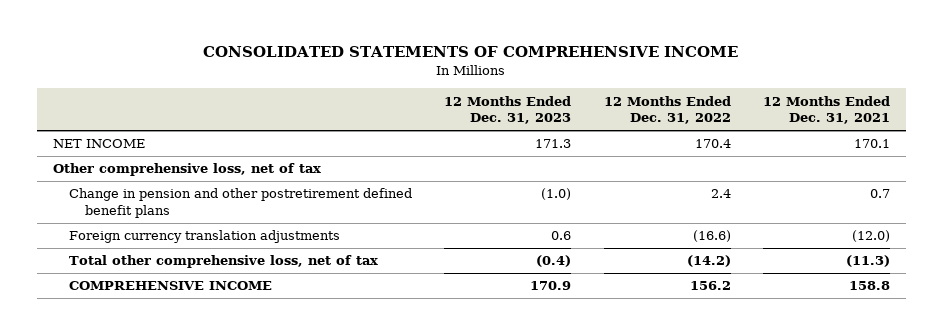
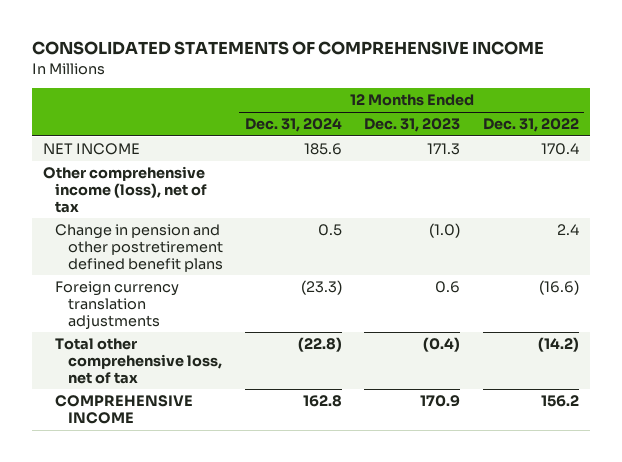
[762,95,890,125] 12 Months Ended Dec. 31, 2021 -> none
none -> [244,118,342,133] Dec. 31, 2024
[52,163,321,177] Other comprehensive loss, net of tax -> [42,166,208,213] Other comprehensive income (loss), net of tax

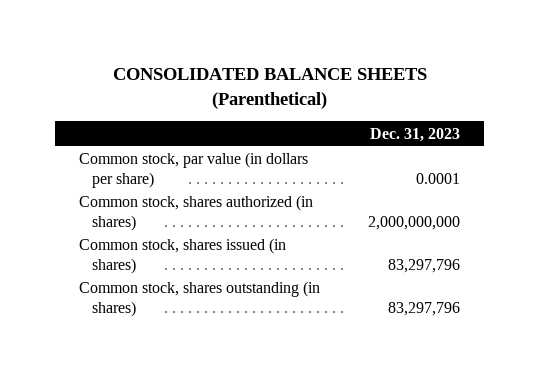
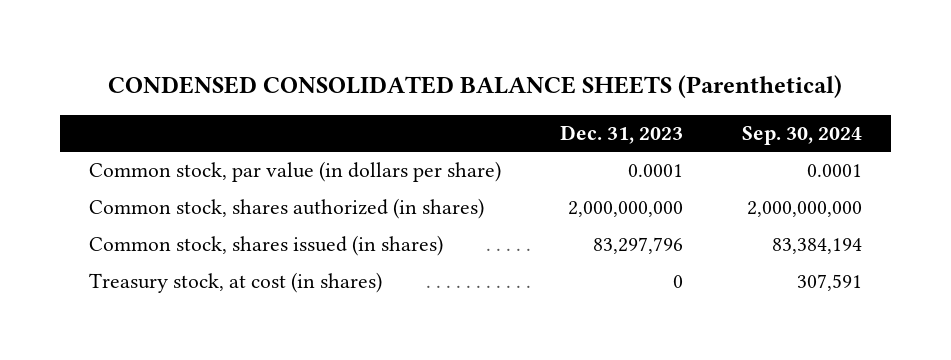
[112,68,427,110] CONSOLIDATED BALANCE SHEETS (Parenthetical) -> [108,75,843,99] CONDENSED CONSOLIDATED BALANCE SHEETS (Parenthetical)
none -> [741,125,862,145] Sep. 30, 2024
[79,281,321,317] Common stock, shares outstanding (in shares) -> none
none -> [89,272,383,294] Treasury stock, at cost (in shares)

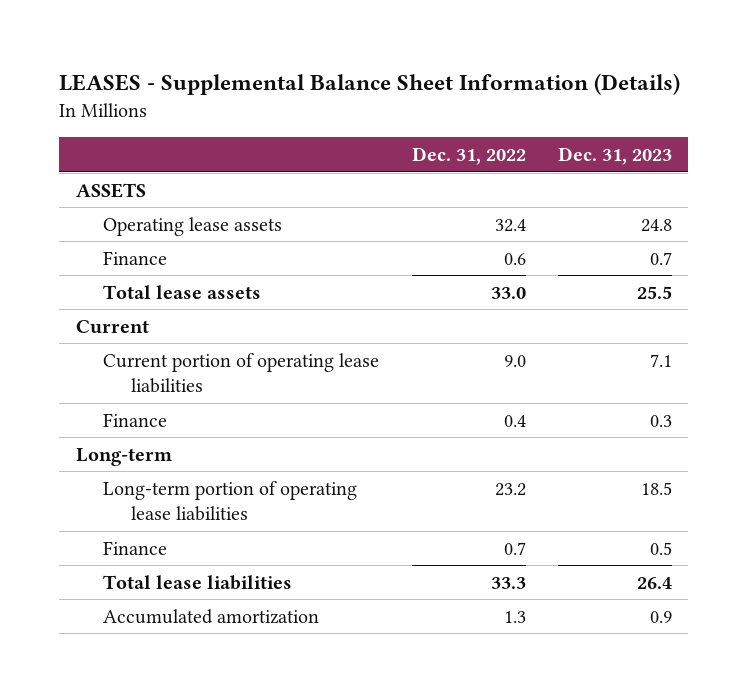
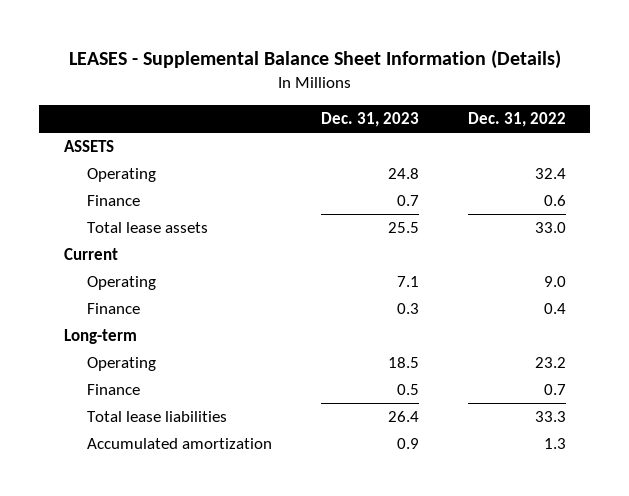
[103,216,283,236] Operating lease assets -> [86,168,156,183] Operating
[103,352,380,394] Current portion of operating lease liabilities -> [86,276,156,291] Operating
[103,480,358,522] Long-term portion of operating lease liabilities -> [86,357,156,372] Operating

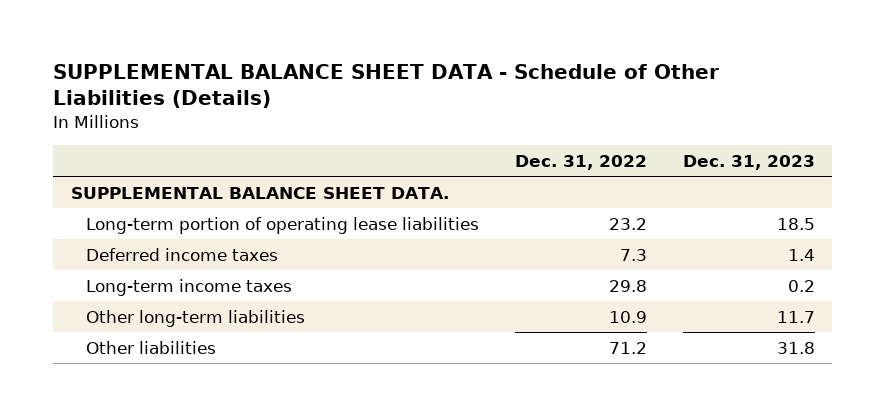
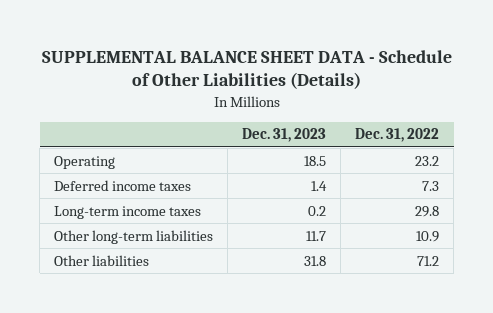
[71,186,450,199] SUPPLEMENTAL BALANCE SHEET DATA. -> none
[85,216,479,234] Long-term portion of operating lease liabilities -> [54,155,116,169] Operating

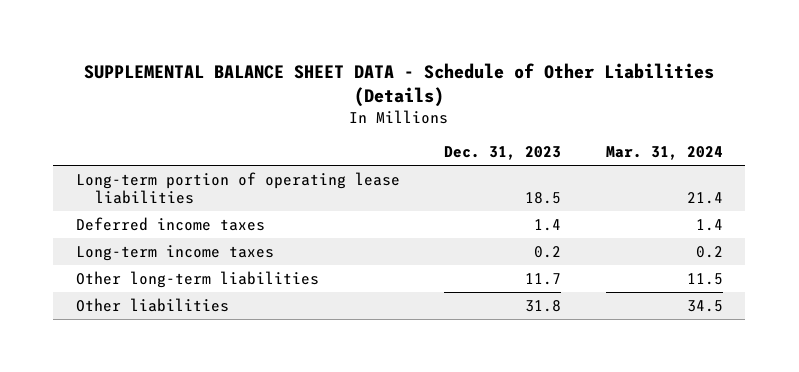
[355,128,440,143] Dec. 31, 2022 -> none
none -> [605,146,723,161] Mar. 31, 2024
[54,155,116,169] Operating -> [75,171,400,205] Long-term portion of operating lease liabilities

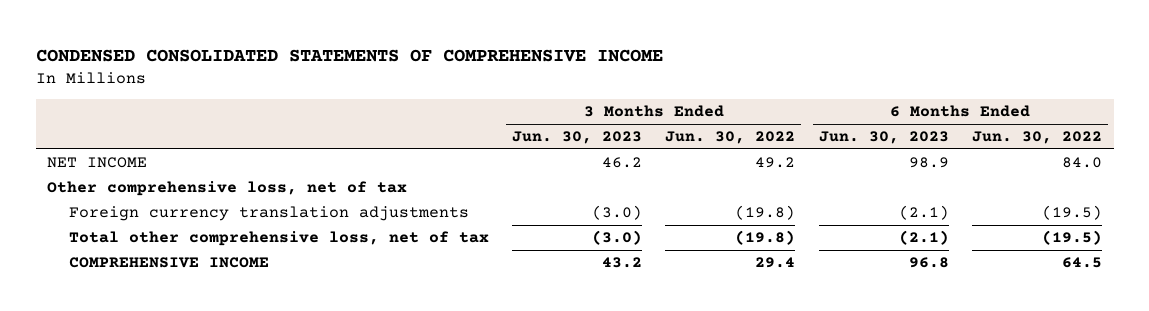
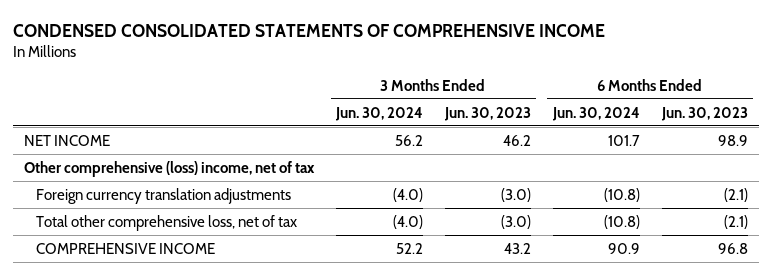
[665,131,796,145] Jun. 30, 2022 -> none
[972,131,1103,145] Jun. 30, 2022 -> none
none -> [334,106,423,121] Jun. 30, 2024
none -> [551,106,640,121] Jun. 30, 2024
[47,181,408,197] Other comprehensive loss, net of tax -> [24,160,316,177] Other comprehensive (loss) income, net of tax

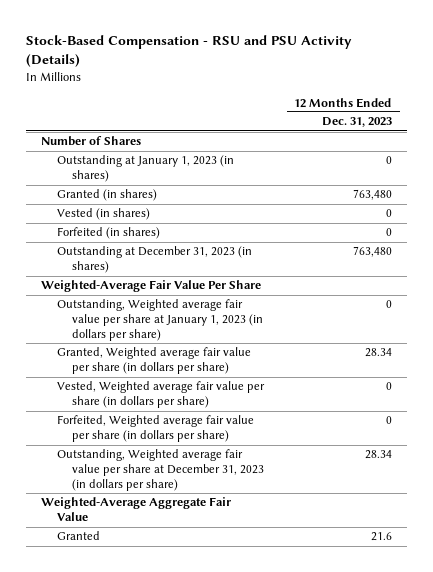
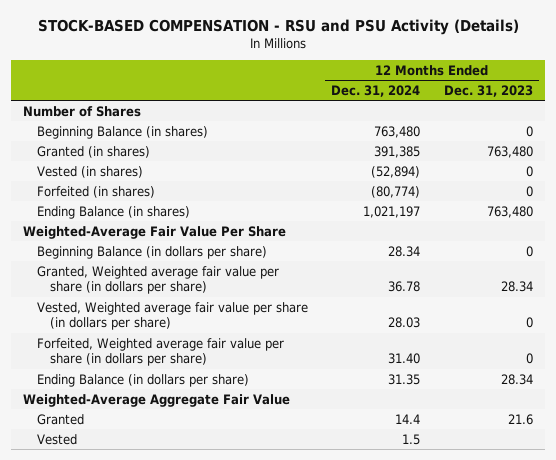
[25,34,352,68] Stock-Based Compensation - RSU and PSU Activity (Details) -> [38,18,520,35] STOCK-BASED COMPENSATION - RSU and PSU Activity (Details)
none -> [331,84,421,97] Dec. 31, 2024
[56,155,234,183] Outstanding at January 1, 2023 (in shares) -> [36,125,208,139] Beginning Balance (in shares)
[56,246,252,274] Outstanding at December 31, 2023 (in shares) -> [36,205,190,219] Ending Balance (in shares)
[56,299,264,342] Outstanding, Weighted average fair value per share at January 1, 2023 (in dollars per share) -> [36,245,267,259] Beginning Balance (in dollars per share)
[56,449,265,492] Outstanding, Weighted average fair value per share at December 31, 2023 (in dollars per share) -> [36,373,249,387] Ending Balance (in dollars per share)
none -> [36,433,77,445] Vested

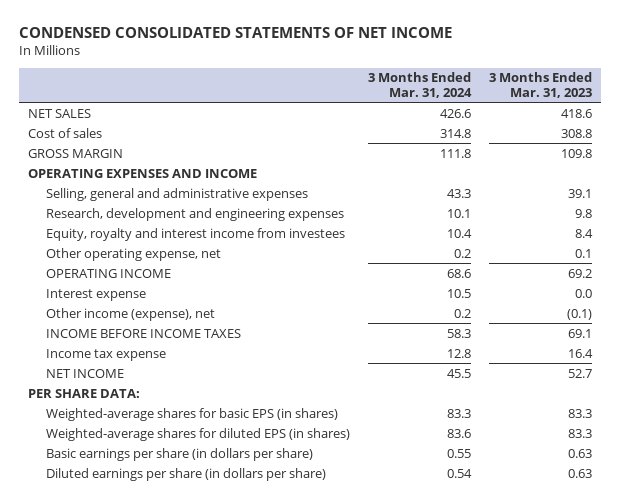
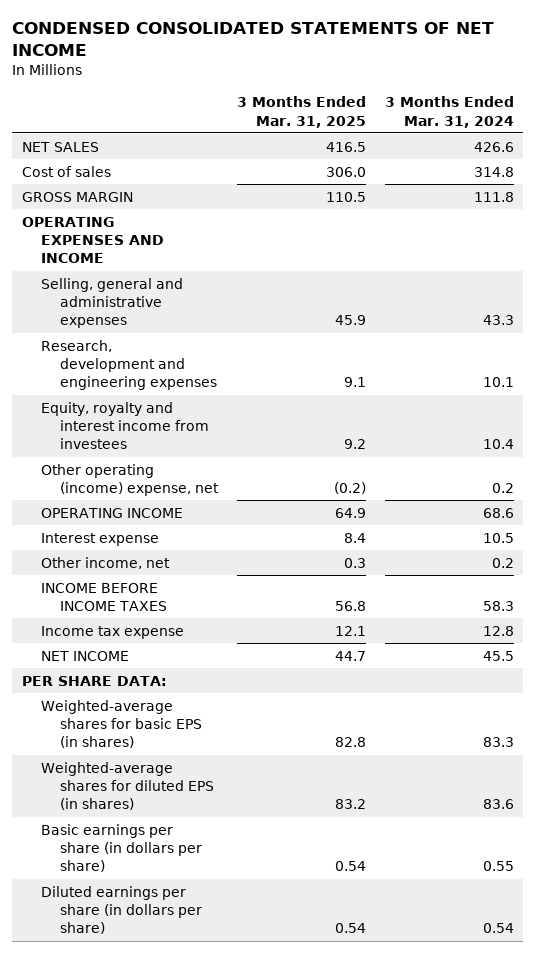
[488,72,592,98] 3 Months Ended Mar. 31, 2023 -> none
none -> [237,96,367,128] 3 Months Ended Mar. 31, 2025
[45,247,221,261] Other operating expense, net -> [40,463,220,497] Other operating (income) expense, net
[45,307,215,321] Other income (expense), net -> [40,556,170,569] Other income, net

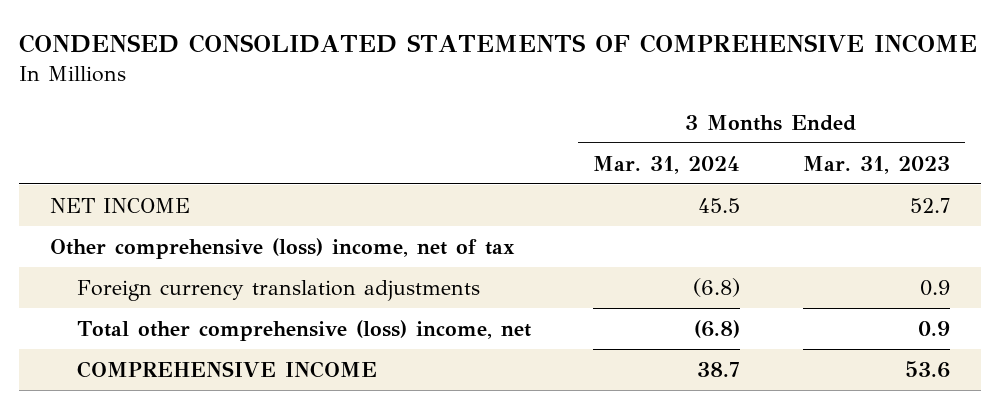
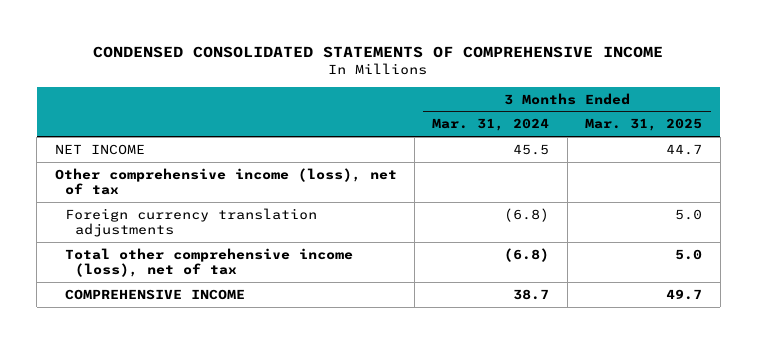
[802,155,950,174] Mar. 31, 2023 -> none
none -> [585,118,703,132] Mar. 31, 2025
[50,237,516,259] Other comprehensive (loss) income, net of tax -> [54,167,397,195] Other comprehensive income (loss), net of tax
[76,319,531,341] Total other comprehensive (loss) income, net -> [64,247,353,277] Total other comprehensive income (loss), net of tax

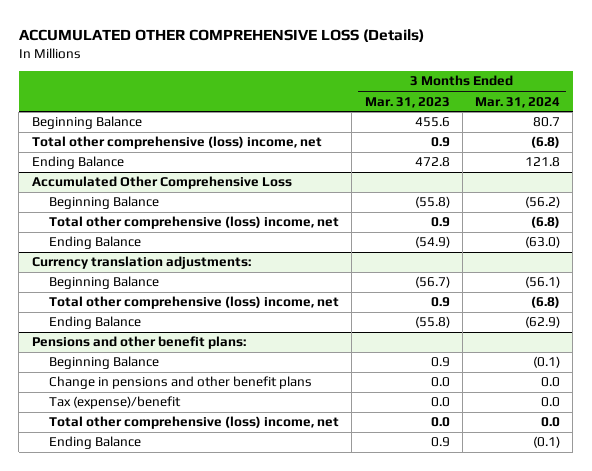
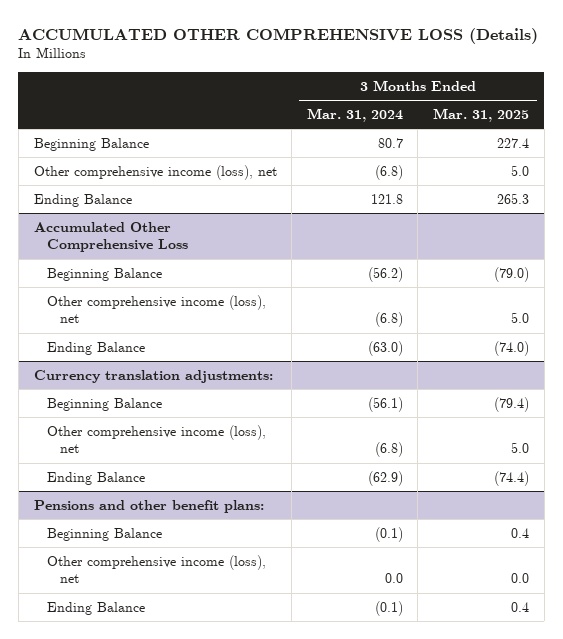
[364,96,450,108] Mar. 31, 2023 -> none
none -> [433,107,530,122] Mar. 31, 2025
[31,136,322,150] Total other comprehensive (loss) income, net -> [33,164,277,180] Other comprehensive income (loss), net
[49,216,340,230] Total other comprehensive (loss) income, net -> [46,294,266,324] Other comprehensive income (loss), net
[49,296,340,310] Total other comprehensive (loss) income, net -> [46,424,266,454] Other comprehensive income (loss), net
[49,376,313,390] Change in pensions and other benefit plans -> none
[49,396,182,410] Tax (expense)/benefit -> none
[49,416,340,430] Total other comprehensive (loss) income, net -> [46,554,266,584] Other comprehensive income (loss), net

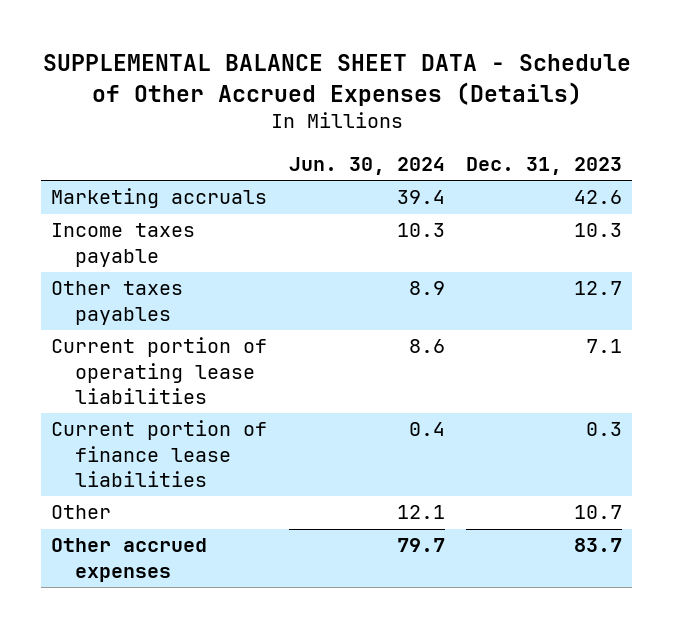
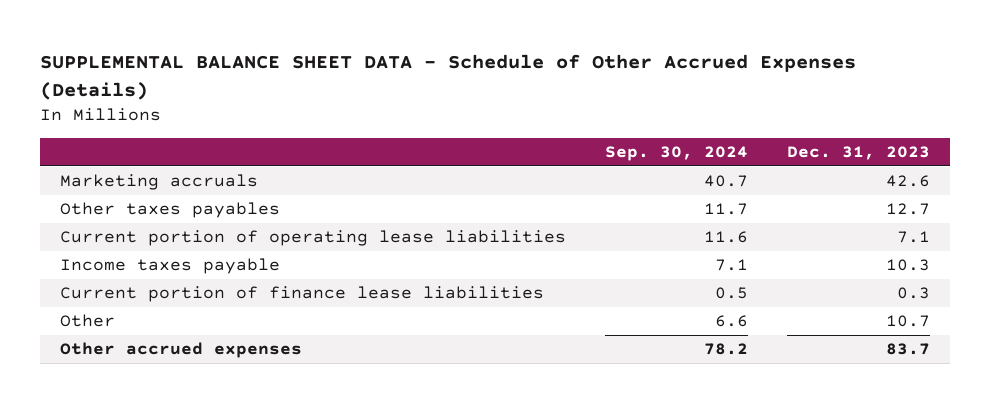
[288,157,445,176] Jun. 30, 2024 -> none
none -> [604,146,748,162] Sep. 30, 2024
[51,223,196,267] Income taxes payable -> [59,258,280,275] Income taxes payable

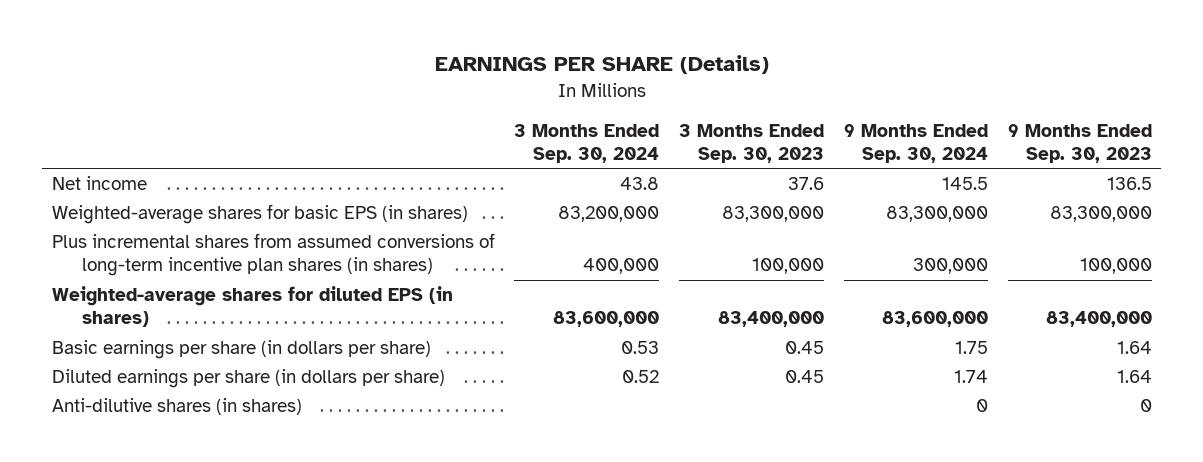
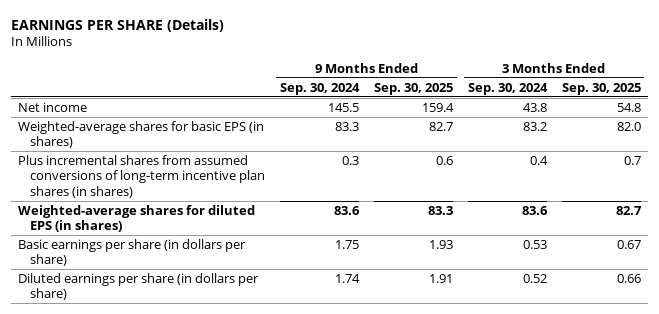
[679,123,825,164] 3 Months Ended Sep. 30, 2023 -> none
[1007,123,1152,164] 9 Months Ended Sep. 30, 2023 -> none
none -> [373,82,453,95] Sep. 30, 2025
none -> [561,82,641,95] Sep. 30, 2025
[558,205,660,222] 83,200,000 -> [522,121,547,131] 83.2
[885,205,988,222] 83,300,000 -> [335,121,360,131] 83.3
[583,258,660,275] 400,000 -> [529,155,548,165] 0.4
[912,258,988,275] 300,000 -> [342,155,360,165] 0.3
[553,311,660,328] 83,600,000 -> [521,205,548,215] 83.6
[881,311,988,328] 83,600,000 -> [334,205,361,215] 83.6
[51,397,302,415] Anti-dilutive shares (in shares) -> none

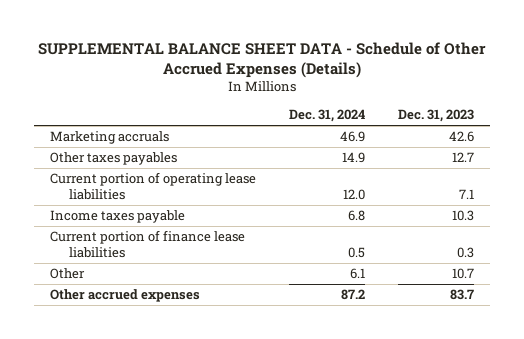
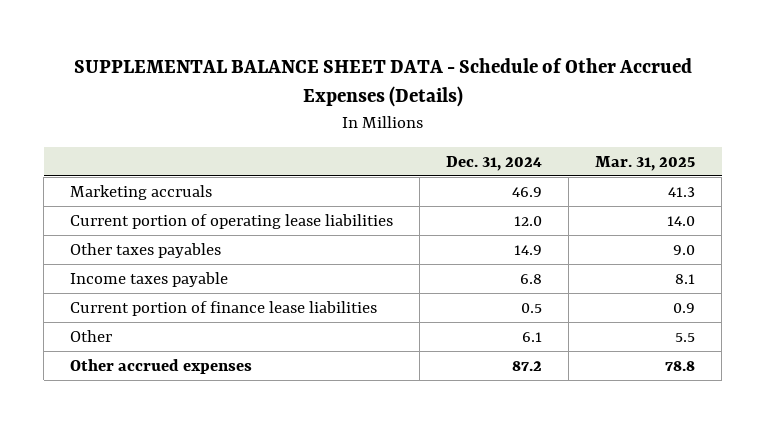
[397,109,474,123] Dec. 31, 2023 -> none
none -> [595,155,696,171] Mar. 31, 2025
[50,152,178,166] Other taxes payables -> [70,242,222,258] Other taxes payables

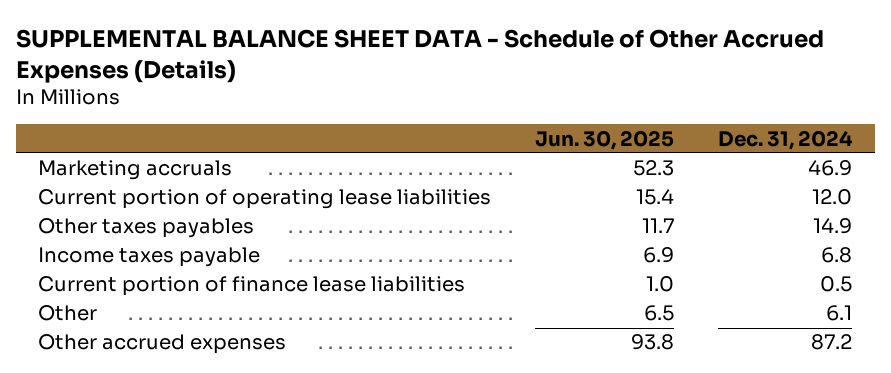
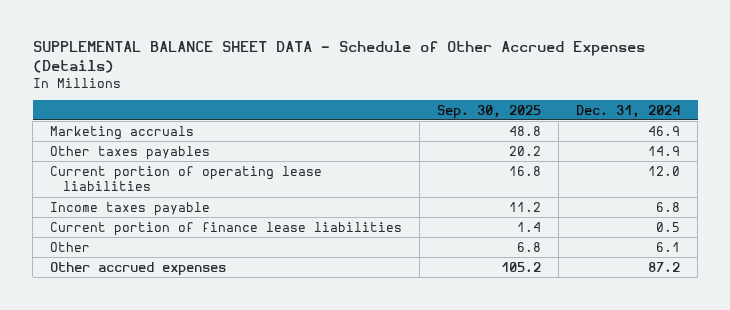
[535,129,675,150] Jun. 30, 2025 -> none
none -> [437,104,542,119] Sep. 30, 2025
[38,189,492,210] Current portion of operating lease liabilities -> [50,165,323,192] Current portion of operating lease liabilities

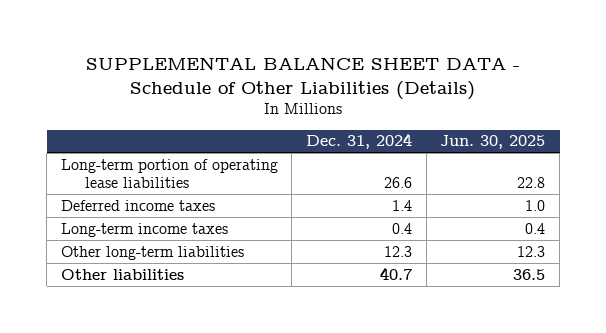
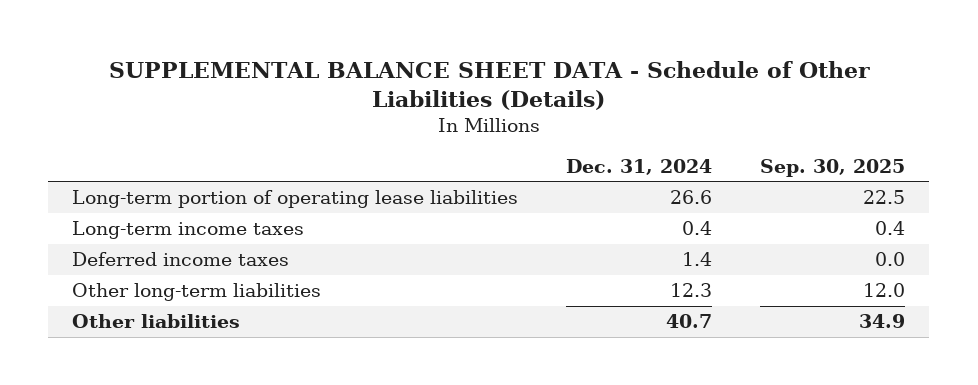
[440,135,546,150] Jun. 30, 2025 -> none
none -> [760,158,906,177] Sep. 30, 2025
[60,199,215,211] Deferred income taxes -> [72,252,290,267] Deferred income taxes

